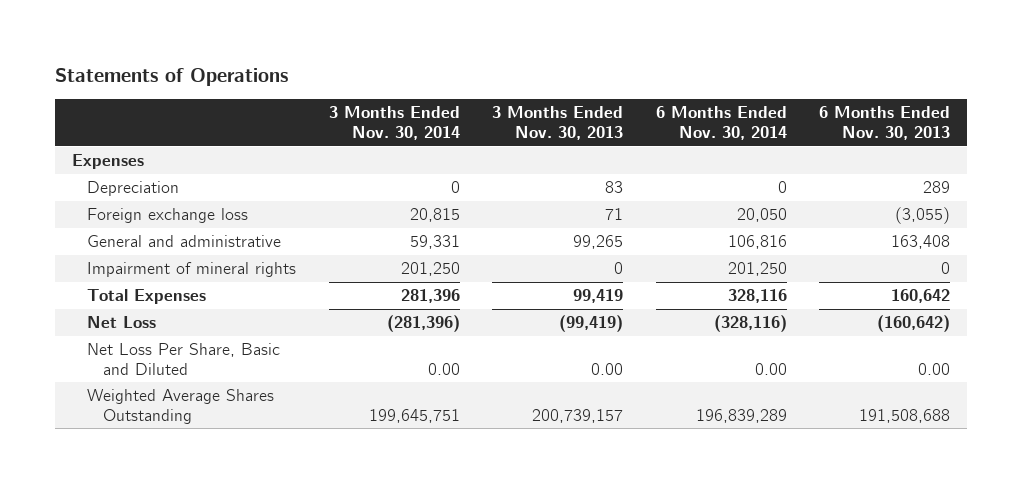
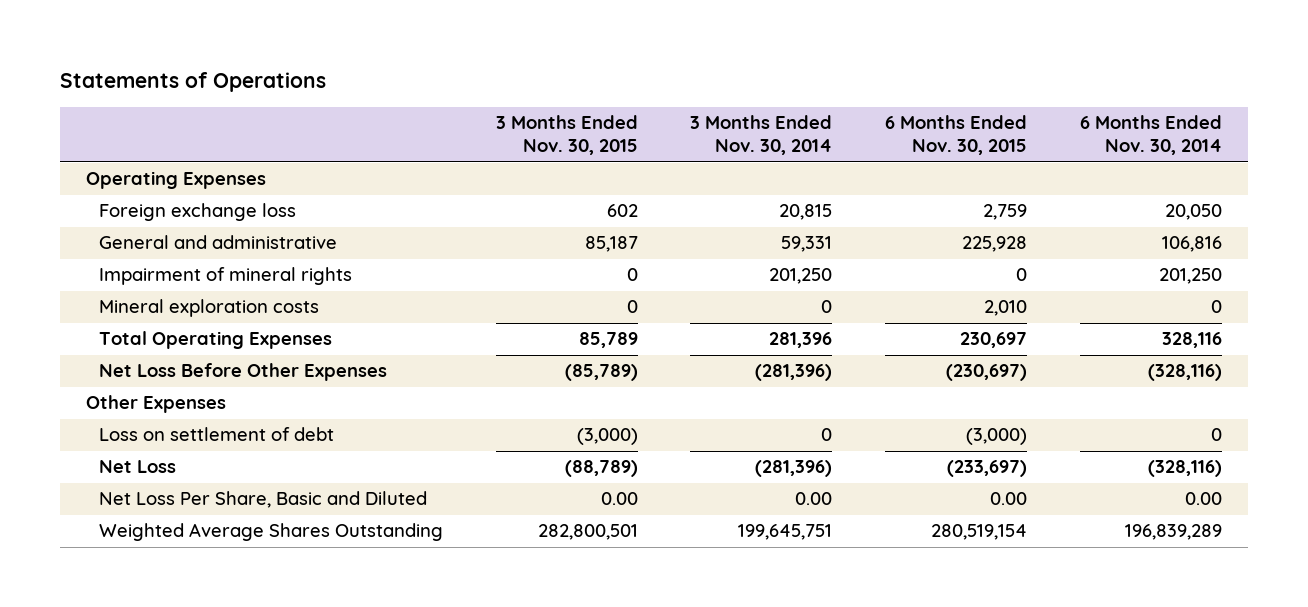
[492,106,624,141] 3 Months Ended Nov. 30, 2013 -> none
[819,106,951,141] 6 Months Ended Nov. 30, 2013 -> none
none -> [495,115,638,156] 3 Months Ended Nov. 30, 2015
none -> [884,115,1027,156] 6 Months Ended Nov. 30, 2015
[87,181,180,197] Depreciation -> none
[71,154,144,170] Expenses -> [86,171,267,190] Operating Expenses
none -> [98,299,319,318] Mineral exploration costs
[87,289,207,305] Total Expenses -> [98,331,332,350] Total Operating Expenses
none -> [98,363,387,382] Net Loss Before Other Expenses
none -> [86,395,227,414] Other Expenses
none -> [98,427,334,442] Loss on settlement of debt

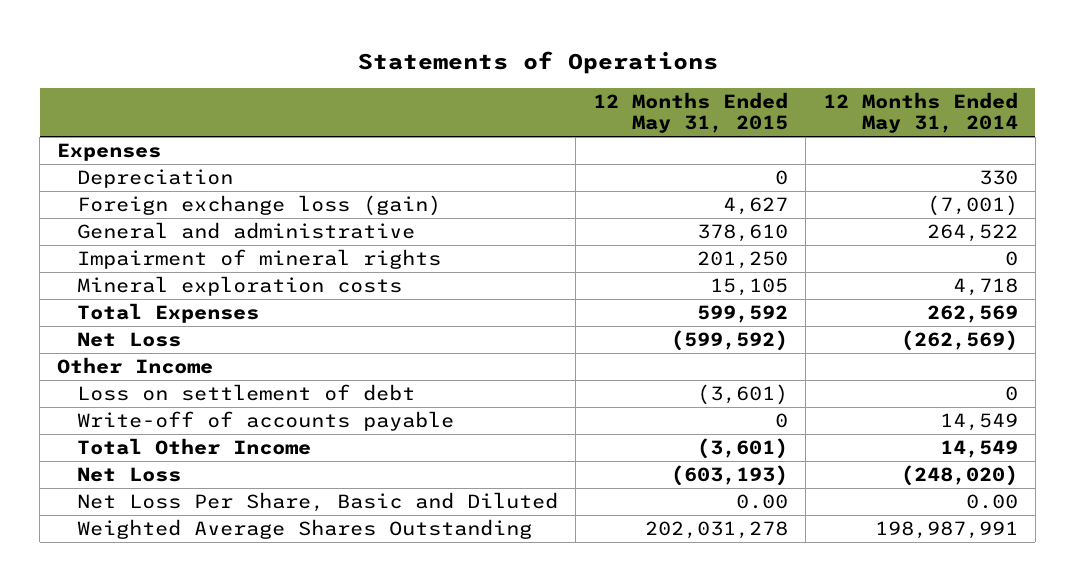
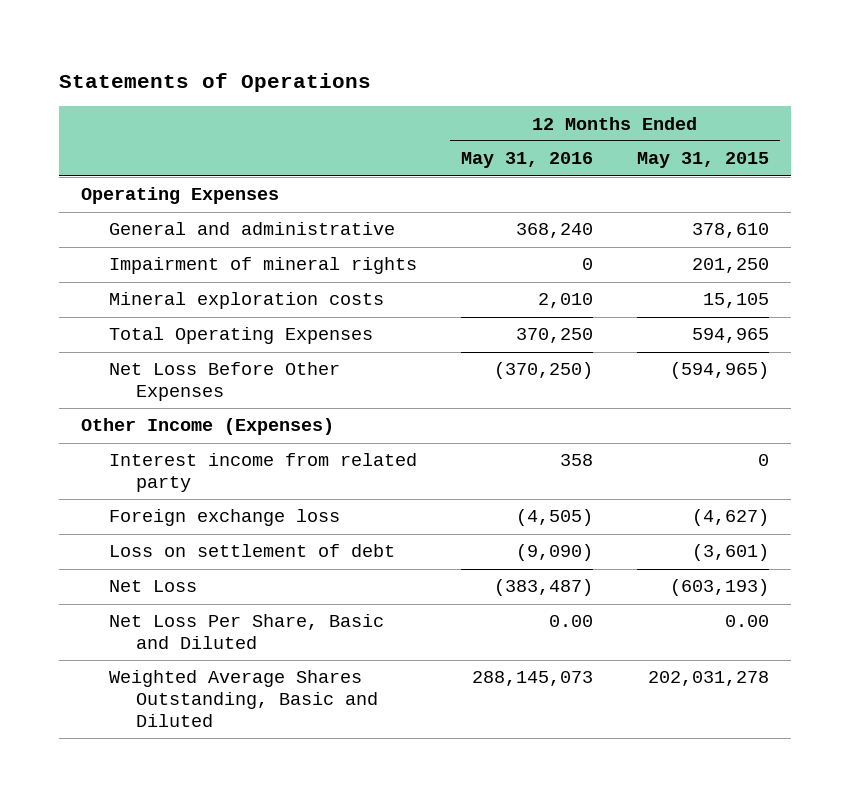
[822,91,1018,134] 12 Months Ended May 31, 2014 -> none
none -> [460,152,593,169] May 31, 2016
[77,168,234,188] Depreciation -> none
[77,194,442,216] Foreign exchange loss (gain) -> none
[57,142,162,161] Expenses -> [81,187,280,205] Operating Expenses
[77,302,260,323] Total Expenses -> [108,327,373,345] Total Operating Expenses
[697,304,789,323] 599,592 -> [691,328,769,344] 594,965
[77,331,182,347] Net Loss -> [108,362,340,402] Net Loss Before Other Expenses
[671,329,789,351] (599,592) -> [669,362,769,380] (594,965)
[57,356,214,374] Other Income -> [81,418,335,436] Other Income (Expenses)
none -> [108,453,417,493] Interest income from related party
none -> [108,509,340,527] Foreign exchange loss
[77,410,455,431] Write-off of accounts payable -> none
[77,437,312,455] Total Other Income -> none
[77,518,533,539] Weighted Average Shares Outstanding -> [108,670,379,727] Weighted Average Shares Outstanding, Basic and Diluted

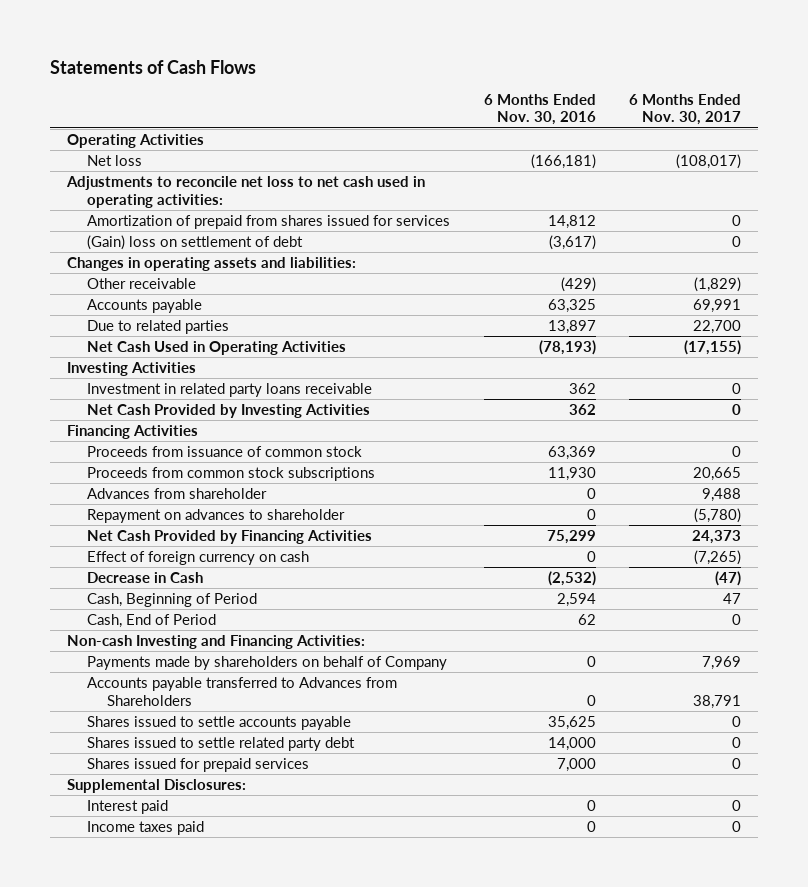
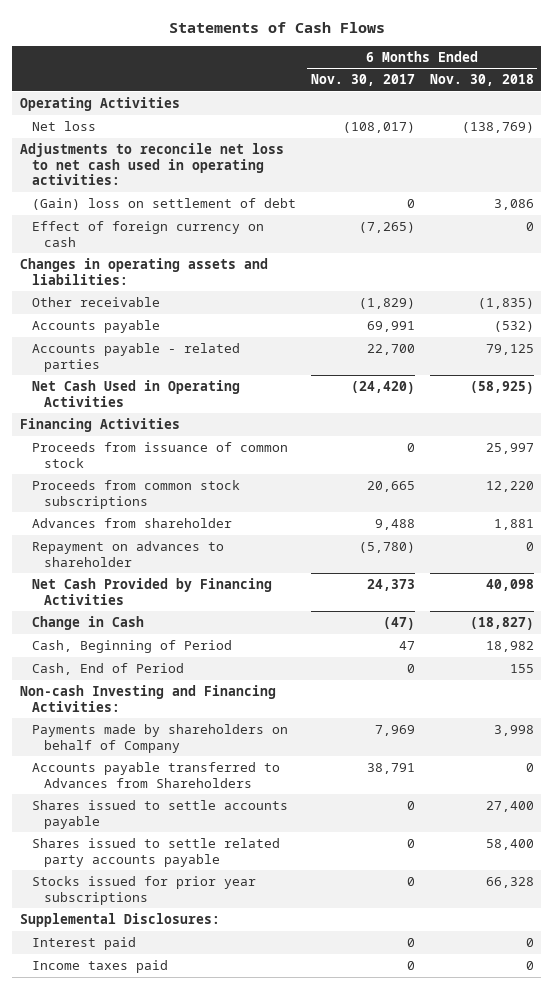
[483,93,596,126] 6 Months Ended Nov. 30, 2016 -> none
none -> [429,74,534,87] Nov. 30, 2018
[86,215,450,230] Amortization of prepaid from shares issued for services -> none
[86,551,309,566] Effect of foreign currency on cash -> [31,220,264,247] Effect of foreign currency on cash
[67,362,197,377] Investing Activities -> none
[86,383,372,398] Investment in related party loans receivable -> none
[86,404,370,419] Net Cash Provided by Investing Activities -> none
[86,320,229,335] Due to related parties -> [31,342,240,372] Accounts payable - related parties
[684,340,742,356] (17,155) -> [350,380,415,394] (24,420)
[86,572,203,584] Decrease in Cash -> [31,615,144,630] Change in Cash
[86,758,309,773] Shares issued for prepaid services -> none
[86,737,355,752] Shares issued to settle related party debt -> [31,837,280,867] Shares issued to settle related party accounts payable
none -> [31,875,256,905] Stocks issued for prior year subscriptions

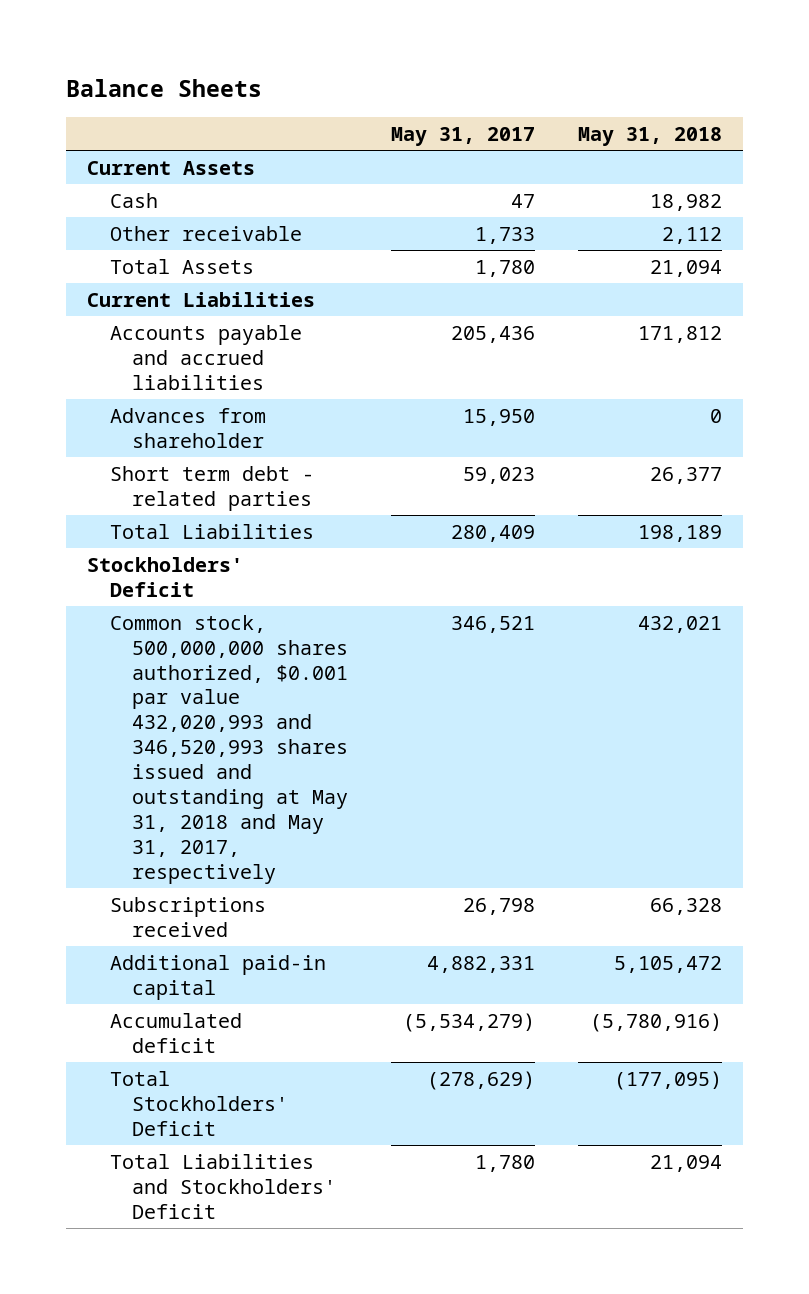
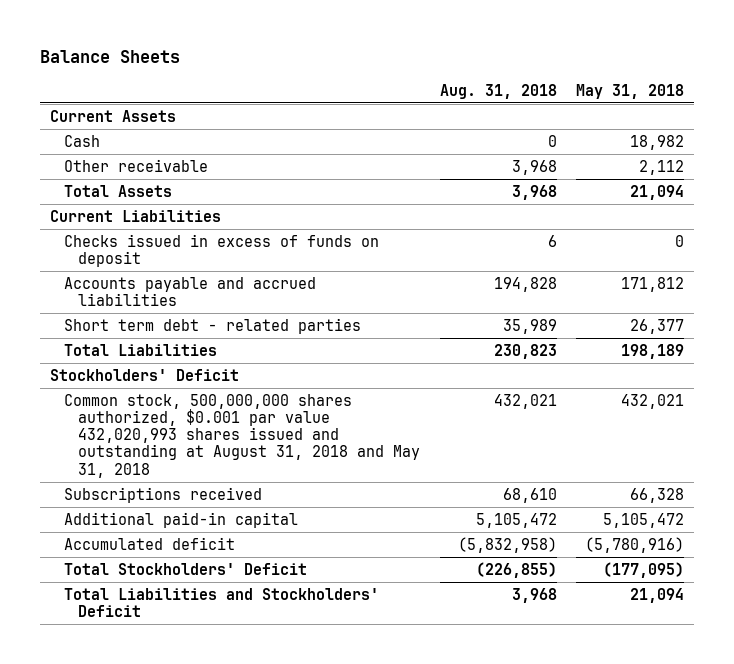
[390,126,535,146] May 31, 2017 -> none
none -> [439,83,557,99] Aug. 31, 2018
none -> [63,233,379,268] Checks issued in excess of funds on deposit
[109,407,266,448] Advances from shareholder -> none
[109,614,348,884] Common stock, 500,000,000 shares authorized, $0.001 par value 432,020,993 and 346,520,993 shares issued and outstanding at May 31, 2018 and May 31, 2017, respectively -> [63,393,420,478] Common stock, 500,000,000 shares authorized, $0.001 par value 432,020,993 shares issued and outstanding at August 31, 2018 and May 31, 2018

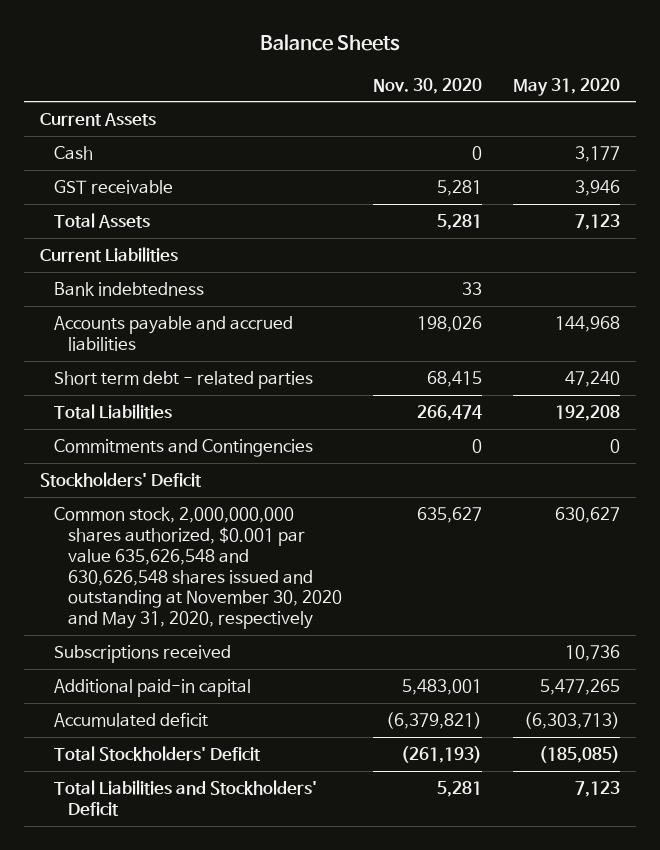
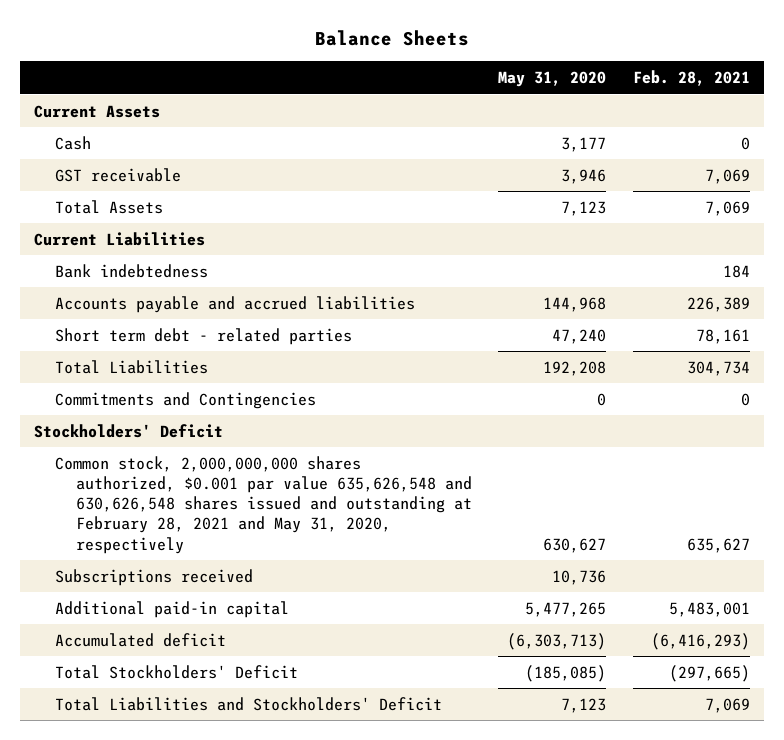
[373,77,483,94] Nov. 30, 2020 -> none
none -> [633,70,751,87] Feb. 28, 2021
[53,507,342,630] Common stock, 2,000,000,000 shares authorized, $0.001 par value 635,626,548 and 630,626,548 shares issued and outstanding at November 30, 2020 and May 31, 2020, respectively -> [54,455,472,554] Common stock, 2,000,000,000 shares authorized, $0.001 par value 635,626,548 and 630,626,548 shares issued and outstanding at February 28, 2021 and May 31, 2020, respectively

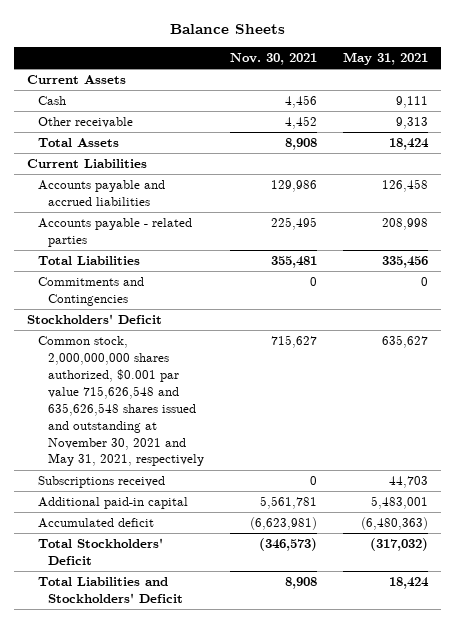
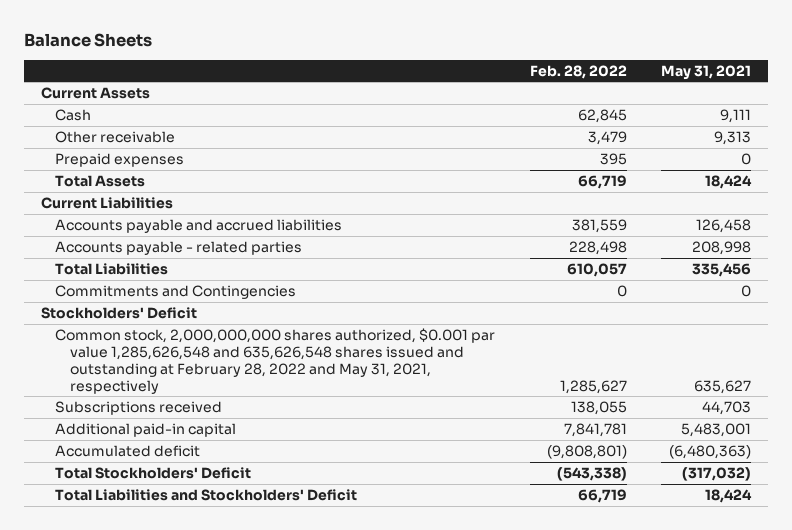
[230,53,318,66] Nov. 30, 2021 -> none
none -> [529,64,627,79] Feb. 28, 2022
none -> [55,152,185,167] Prepaid expenses
[37,336,205,467] Common stock, 2,000,000,000 shares authorized, $0.001 par value 715,626,548 and 635,626,548 shares issued and outstanding at November 30, 2021 and May 31, 2021, respectively -> [55,327,496,394] Common stock, 2,000,000,000 shares authorized, $0.001 par value 1,285,626,548 and 635,626,548 shares issued and outstanding at February 28, 2022 and May 31, 2021, respectively

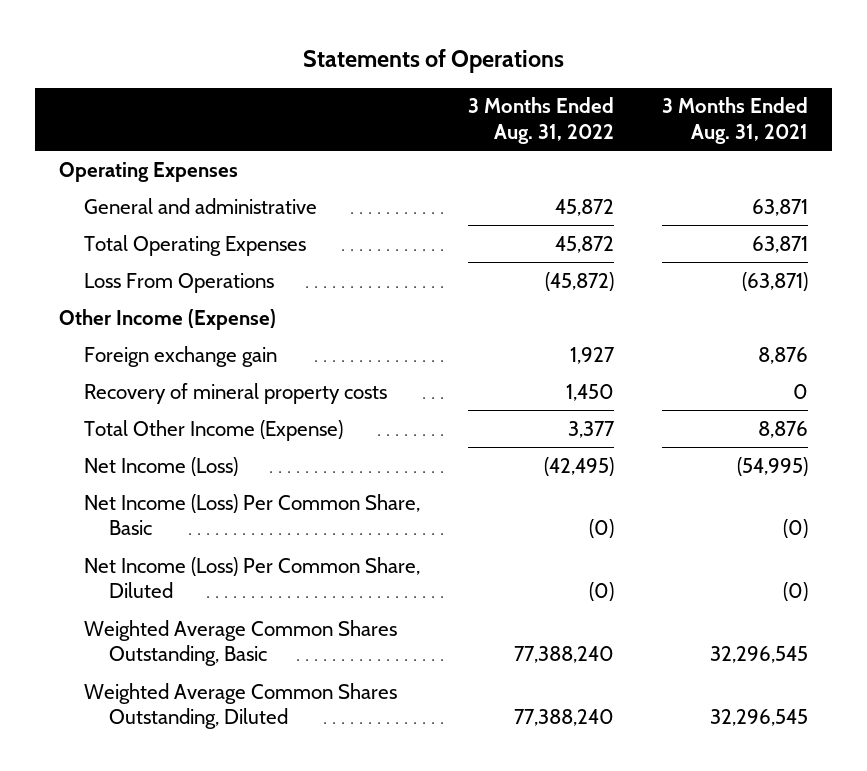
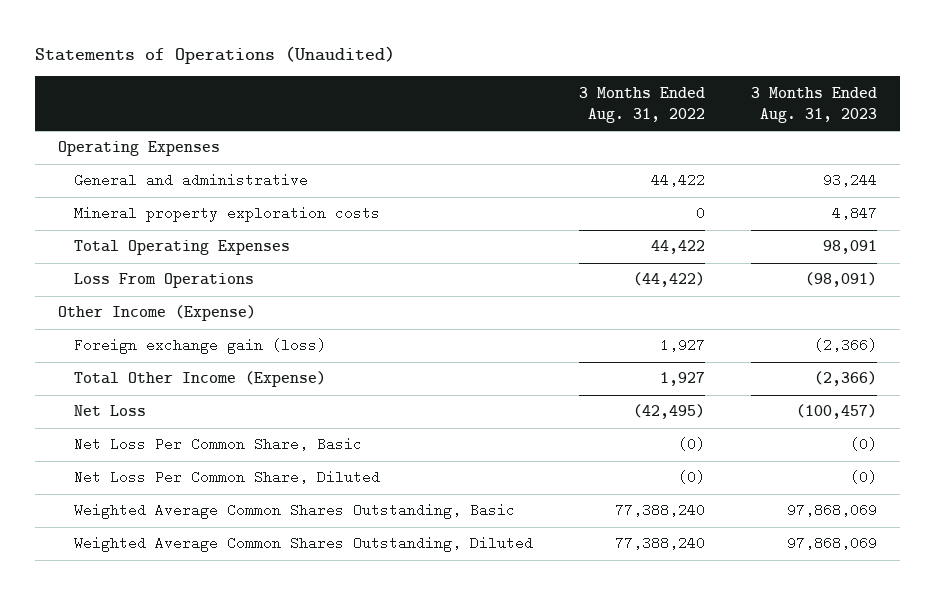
[302,49,564,74] Statements of Operations -> [34,46,395,65] Statements of Operations (Unaudited)
[662,97,809,145] 3 Months Ended Aug. 31, 2021 -> none
none -> [751,86,878,123] 3 Months Ended Aug. 31, 2023
[555,198,615,216] 45,872 -> [651,173,706,188] 44,422
none -> [74,206,381,223] Mineral property exploration costs
[555,235,615,253] 45,872 -> [651,240,706,255] 44,422
[545,271,615,291] (45,872) -> [633,272,706,288] (44,422)
[84,382,388,404] Recovery of mineral property costs -> none
[84,345,278,367] Foreign exchange gain -> [74,338,327,355] Foreign exchange gain (loss)
[568,420,616,438] 3,377 -> [660,372,706,387] 1,927
[84,456,239,476] Net Income (Loss) -> [74,405,147,417] Net Loss
[84,493,421,536] Net Income (Loss) Per Common Share, Basic -> [74,437,363,452] Net Loss Per Common Share, Basic
[84,556,421,599] Net Income (Loss) Per Common Share, Diluted -> [74,470,381,485] Net Loss Per Common Share, Diluted

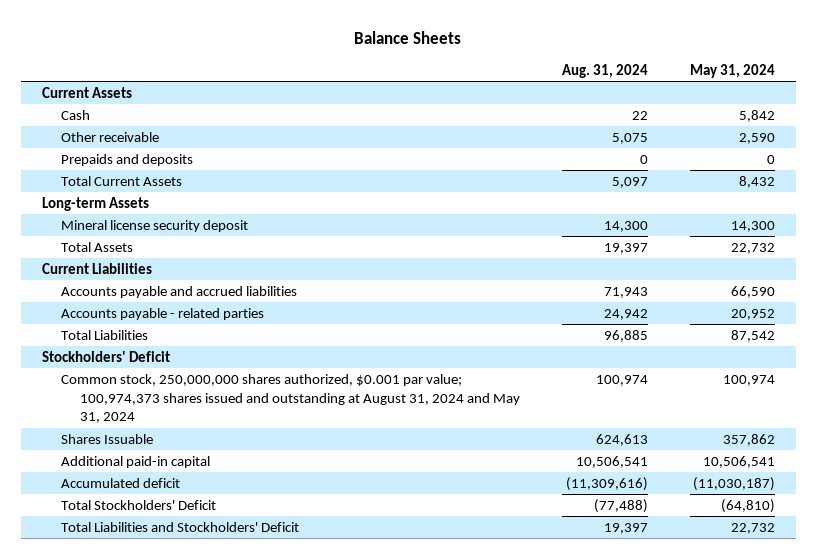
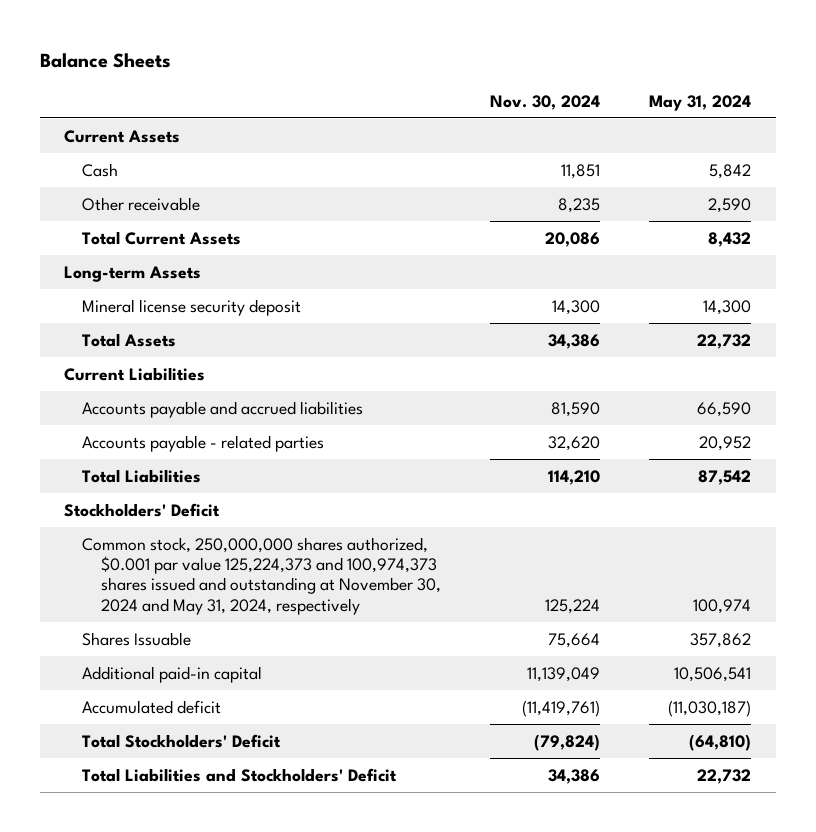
[561,64,648,79] Aug. 31, 2024 -> none
none -> [490,94,601,110] Nov. 30, 2024
[60,154,193,167] Prepaids and deposits -> none
[60,374,520,424] Common stock, 250,000,000 shares authorized, $0.001 par value; 100,974,373 shares issued and outstanding at August 31, 2024 and May 31, 2024 -> [82,536,441,615] Common stock, 250,000,000 shares authorized, $0.001 par value 125,224,373 and 100,974,373 shares issued and outstanding at November 30, 2024 and May 31, 2024, respectively

